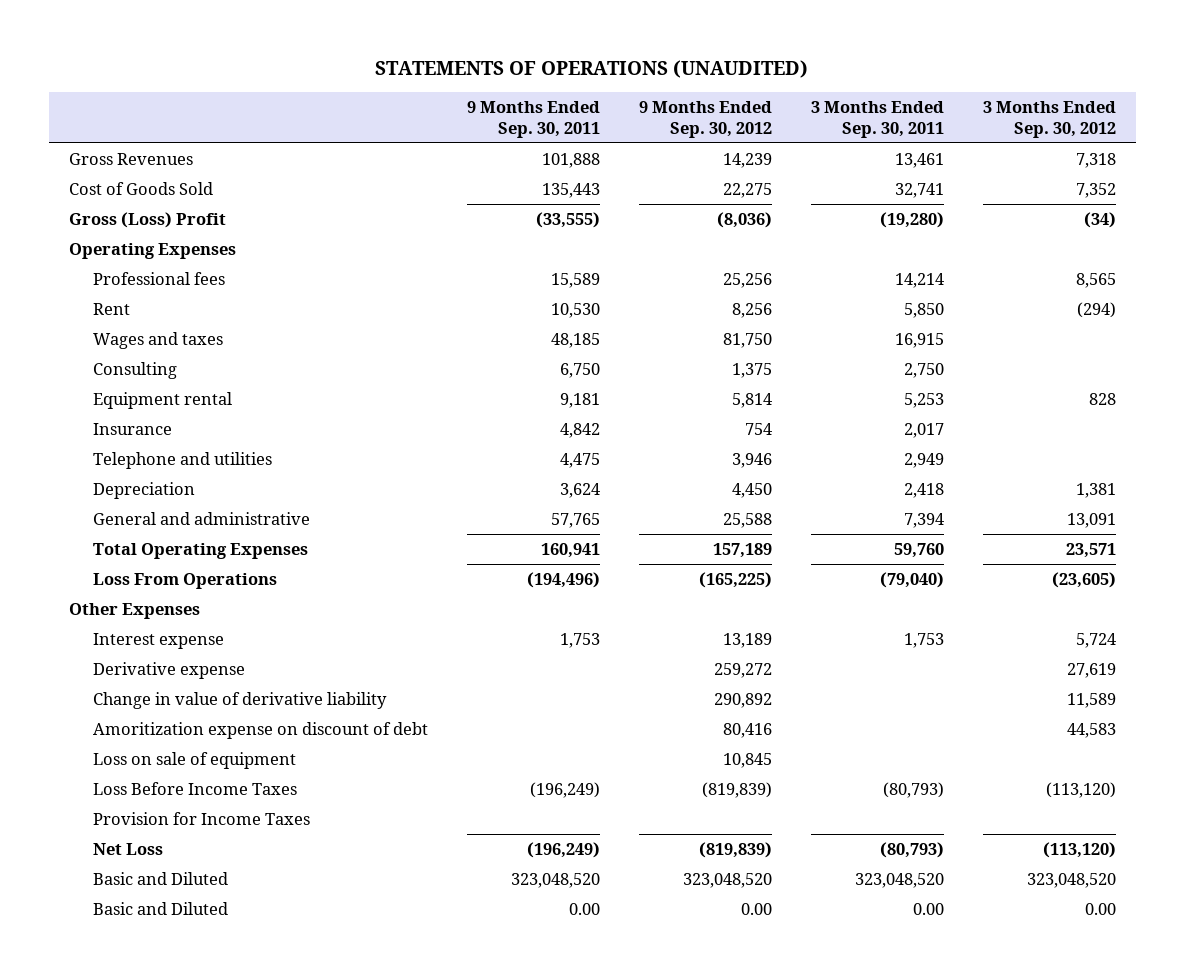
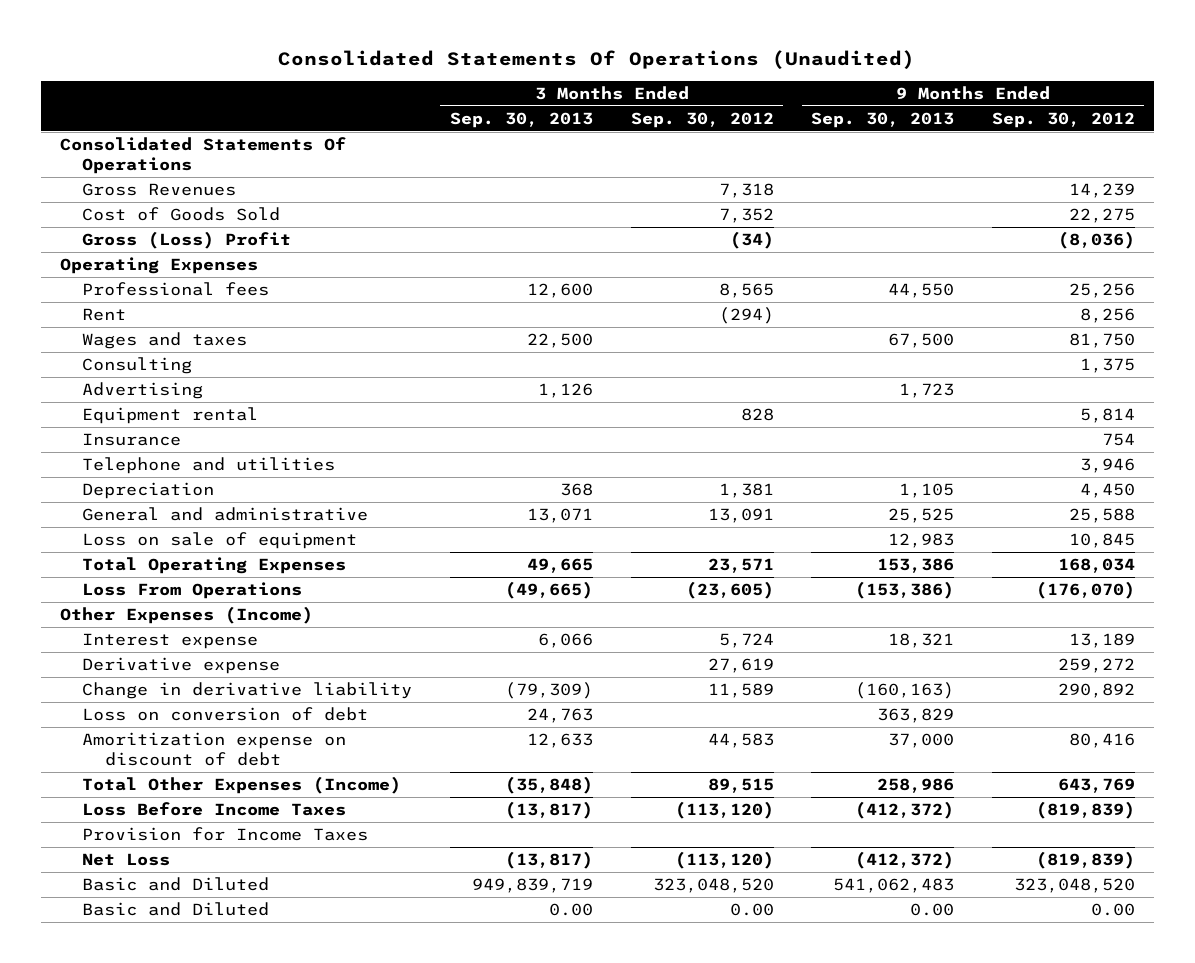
[375,60,809,79] STATEMENTS OF OPERATIONS (UNAUDITED) -> [278,50,916,70] Consolidated Statements Of Operations (Unaudited)
[466,100,600,138] 9 Months Ended Sep. 30, 2011 -> none
[811,100,945,138] 3 Months Ended Sep. 30, 2011 -> none
none -> [449,111,593,128] Sep. 30, 2013
none -> [811,111,955,128] Sep. 30, 2013
none -> [59,137,346,174] Consolidated Statements Of Operations
none -> [82,382,204,400] Advertising
[92,751,296,769] Loss on sale of equipment -> [82,532,358,550] Loss on sale of equipment
[712,542,772,558] 157,189 -> [1057,558,1135,574] 168,034
[698,571,772,588] (165,225) -> [1035,581,1135,600] (176,070)
[68,602,200,619] Other Expenses -> [59,606,313,625] Other Expenses (Income)
[92,691,387,709] Change in value of derivative liability -> [82,682,413,700] Change in derivative liability
none -> [82,707,369,722] Loss on conversion of debt
none -> [82,776,402,795] Total Other Expenses (Income)

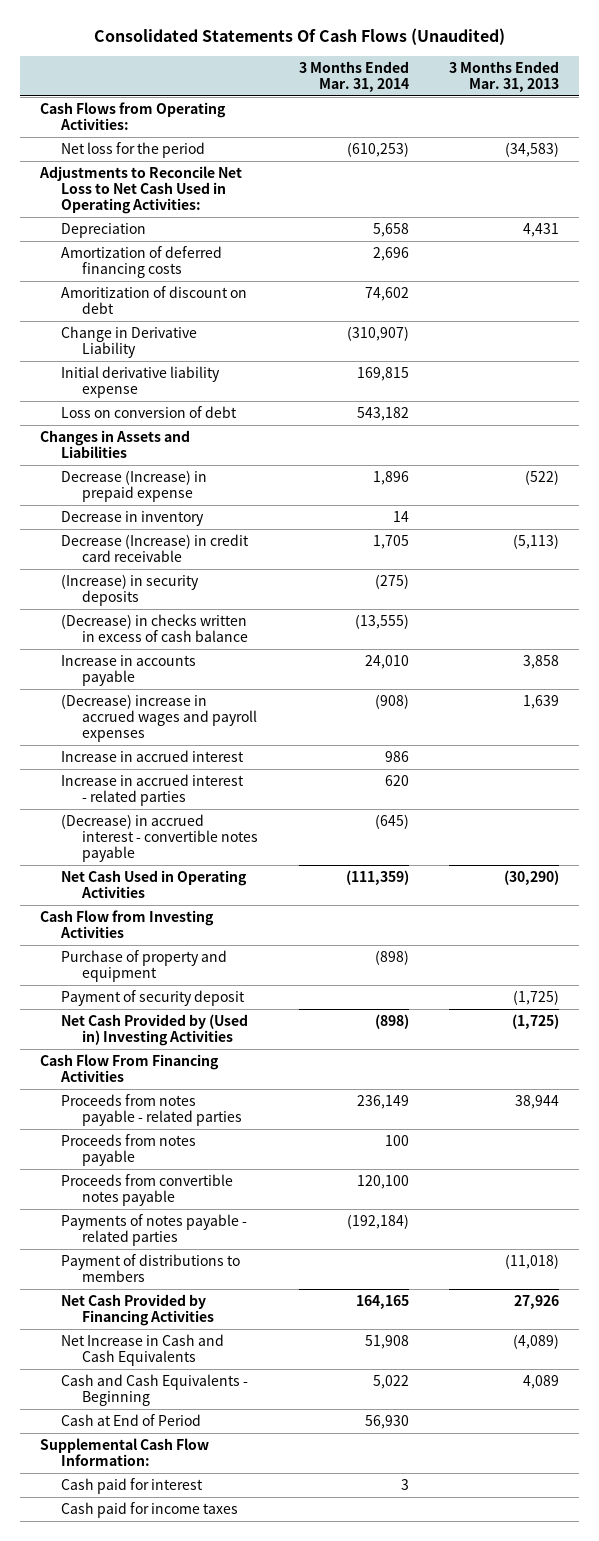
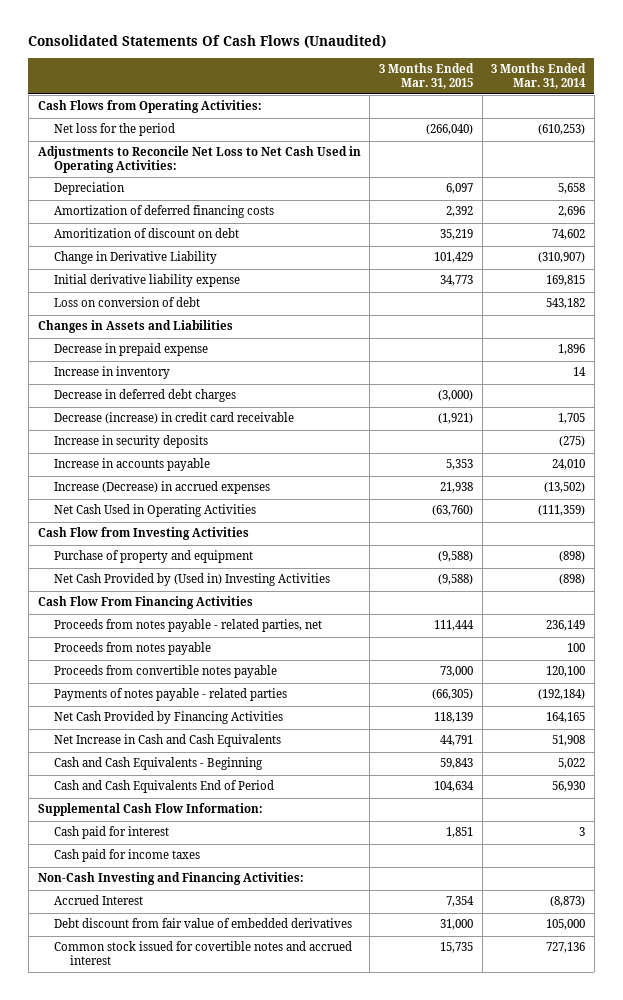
[448,60,559,92] 3 Months Ended Mar. 31, 2013 -> none
none -> [378,63,474,89] 3 Months Ended Mar. 31, 2015
[61,613,249,643] (Decrease) in checks written in excess of cash balance -> none
[61,469,208,503] Decrease (Increase) in prepaid expense -> [53,343,208,357] Decrease in prepaid expense
[61,510,205,526] Decrease in inventory -> [53,366,170,380] Increase in inventory
none -> [53,389,236,403] Decrease in deferred debt charges
[61,533,250,563] Decrease (Increase) in credit card receivable -> [53,412,294,425] Decrease (increase) in credit card receivable
[61,573,200,607] (Increase) in security deposits -> [53,435,208,449] Increase in security deposits
[61,749,245,762] Increase in accrued interest -> none
[61,773,245,807] Increase in accrued interest - related parties -> none
[61,813,259,863] (Decrease) in accrued interest - convertible notes payable -> none
[61,693,258,743] (Decrease) increase in accrued wages and payroll expenses -> [53,481,270,495] Increase (Decrease) in accrued expenses
[374,693,409,709] (908) -> [544,482,586,494] (13,502)
[61,989,246,1006] Payment of security deposit -> none
[61,1093,243,1127] Proceeds from notes payable - related parties -> [53,619,322,633] Proceeds from notes payable - related parties, net
[61,1253,241,1283] Payment of distributions to members -> none
[61,1413,202,1426] Cash at End of Period -> [53,780,274,794] Cash and Cash Equivalents End of Period
none -> [37,872,304,886] Non-Cash Investing and Financing Activities:
none -> [53,895,143,906] Accrued Interest
none -> [53,918,352,929] Debt discount from fair value of embedded derivatives
none -> [53,941,352,965] Common stock issued for covertible notes and accrued interest

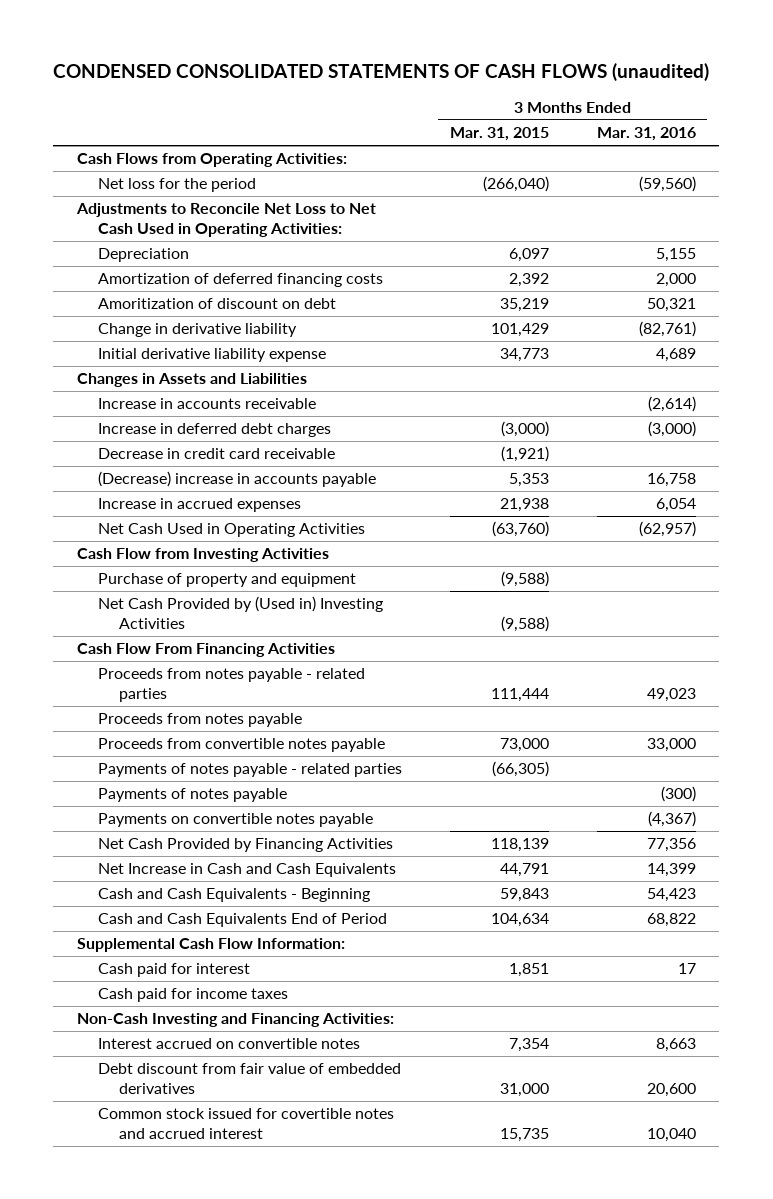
[28,35,387,49] Consolidated Statements Of Cash Flows (Unaudited) -> [53,63,710,82] CONDENSED CONSOLIDATED STATEMENTS OF CASH FLOWS (unaudited)
[491,63,587,89] 3 Months Ended Mar. 31, 2014 -> none
none -> [596,127,696,142] Mar. 31, 2016
[53,251,217,265] Change in Derivative Liability -> [98,323,298,338] Change in derivative liability
[53,297,200,308] Loss on conversion of debt -> none
[53,343,208,357] Decrease in prepaid expense -> none
[53,366,170,380] Increase in inventory -> none
[53,435,208,449] Increase in security deposits -> none
none -> [98,398,317,410] Increase in accounts receivable
[53,389,236,403] Decrease in deferred debt charges -> [98,423,332,438] Increase in deferred debt charges
[53,412,294,425] Decrease (increase) in credit card receivable -> [98,448,336,460] Decrease in credit card receivable
[53,458,210,472] Increase in accounts payable -> [98,471,377,488] (Decrease) increase in accounts payable
[53,481,270,495] Increase (Decrease) in accrued expenses -> [98,498,302,513] Increase in accrued expenses
[53,619,322,633] Proceeds from notes payable - related parties, net -> [98,668,366,703] Proceeds from notes payable - related parties
none -> [98,788,288,803] Payments of notes payable
none -> [98,813,374,828] Payments on convertible notes payable
[53,895,143,906] Accrued Interest -> [98,1038,361,1050] Interest accrued on convertible notes

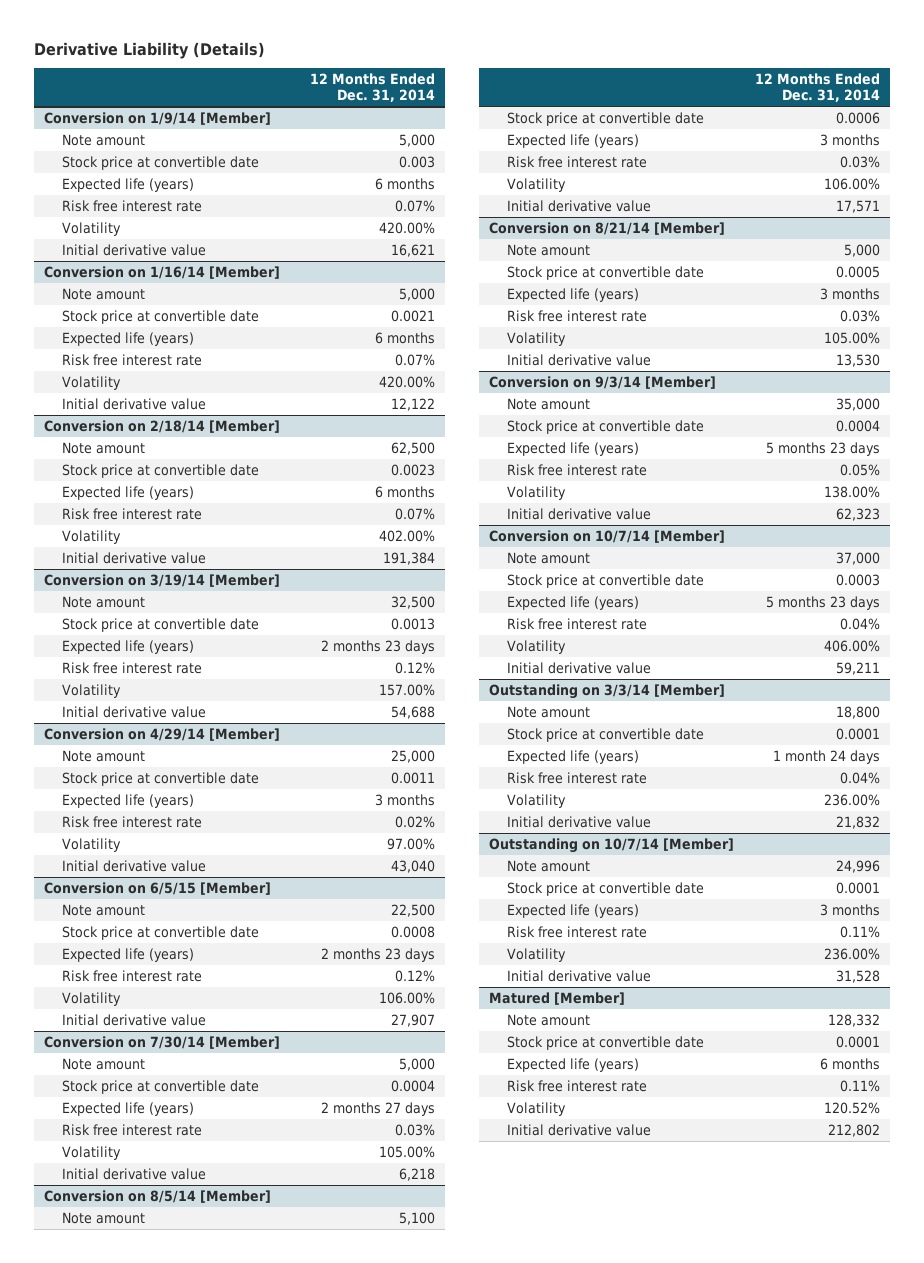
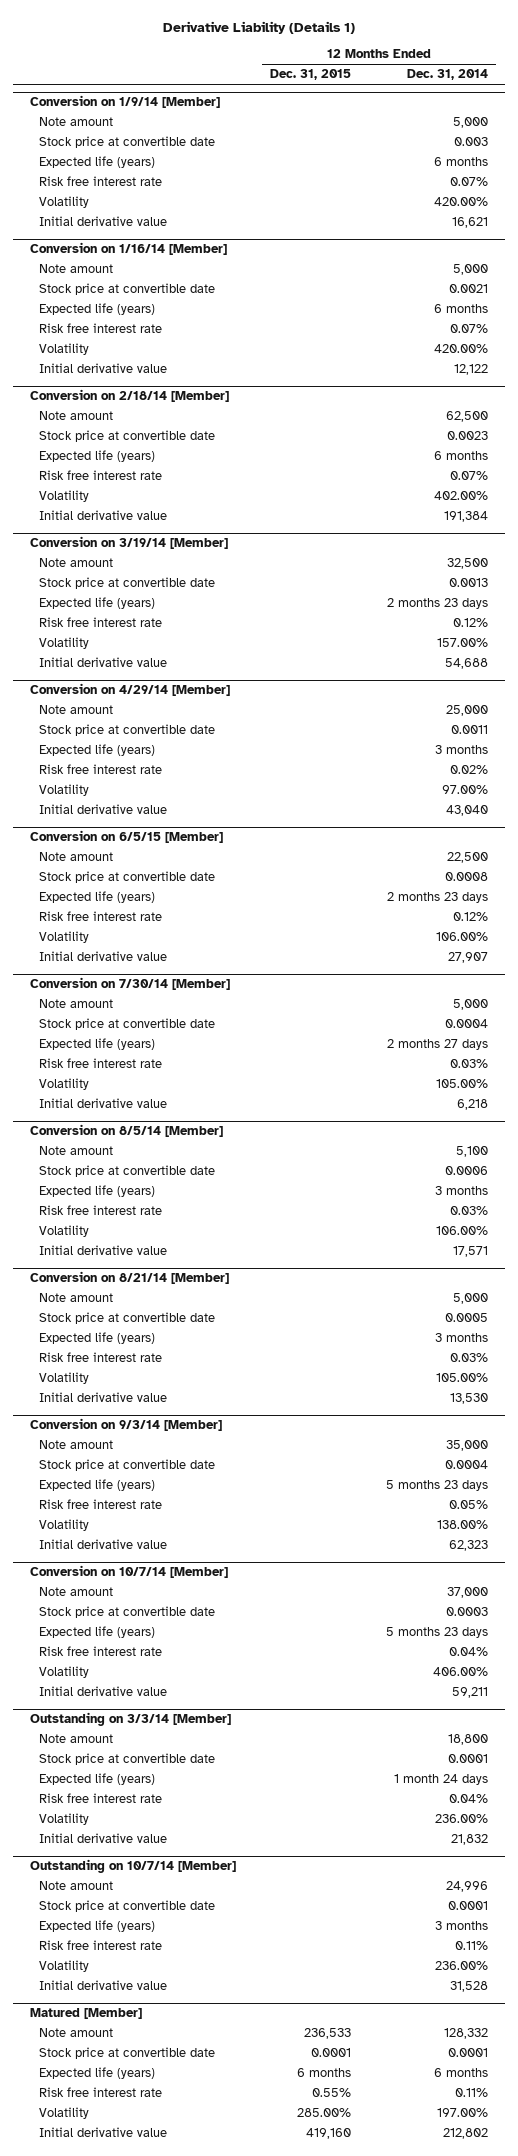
[34,41,266,59] Derivative Liability (Details) -> [162,20,355,34] Derivative Liability (Details 1)
none -> [270,69,352,81] Dec. 31, 2015
[823,1101,880,1114] 120.52% -> [436,2108,488,2118] 197.00%

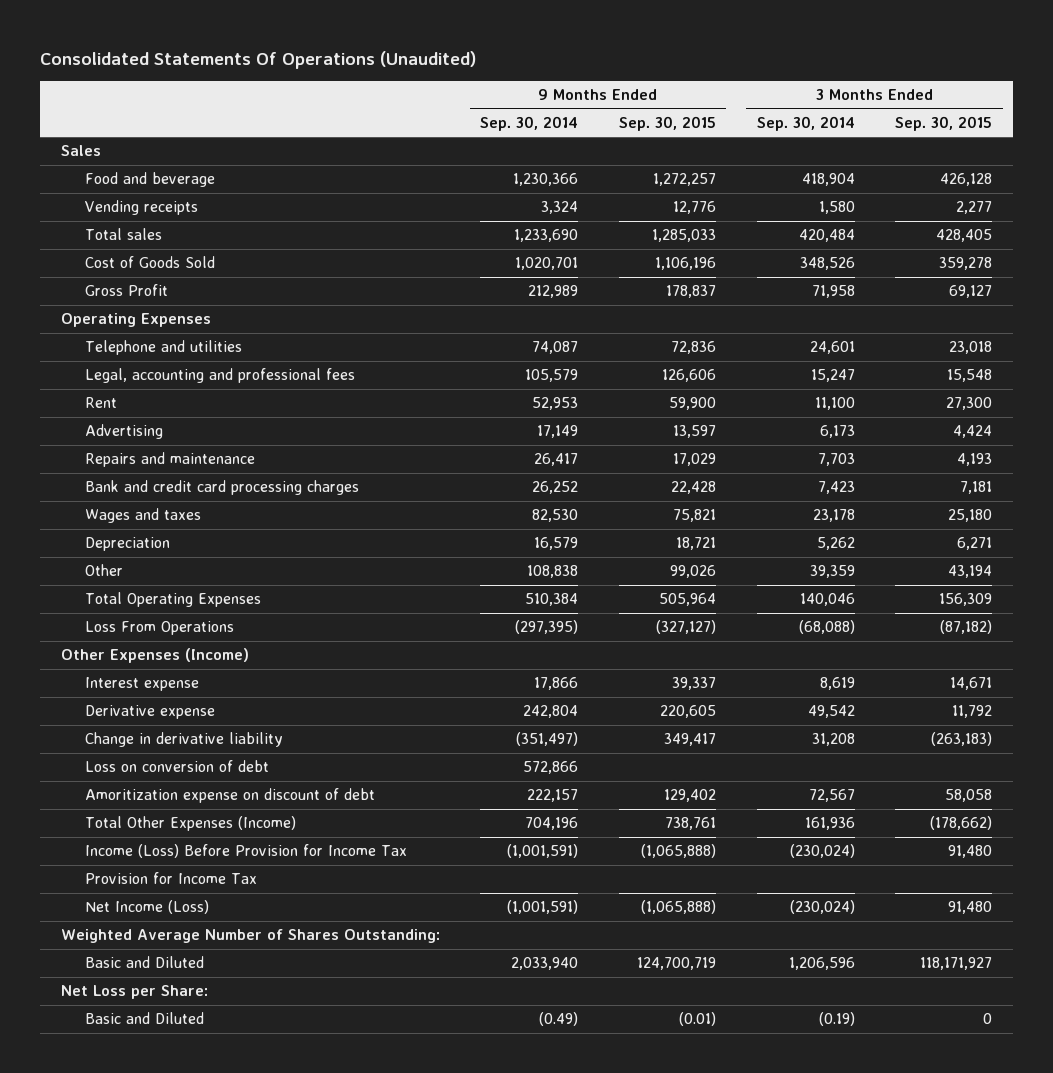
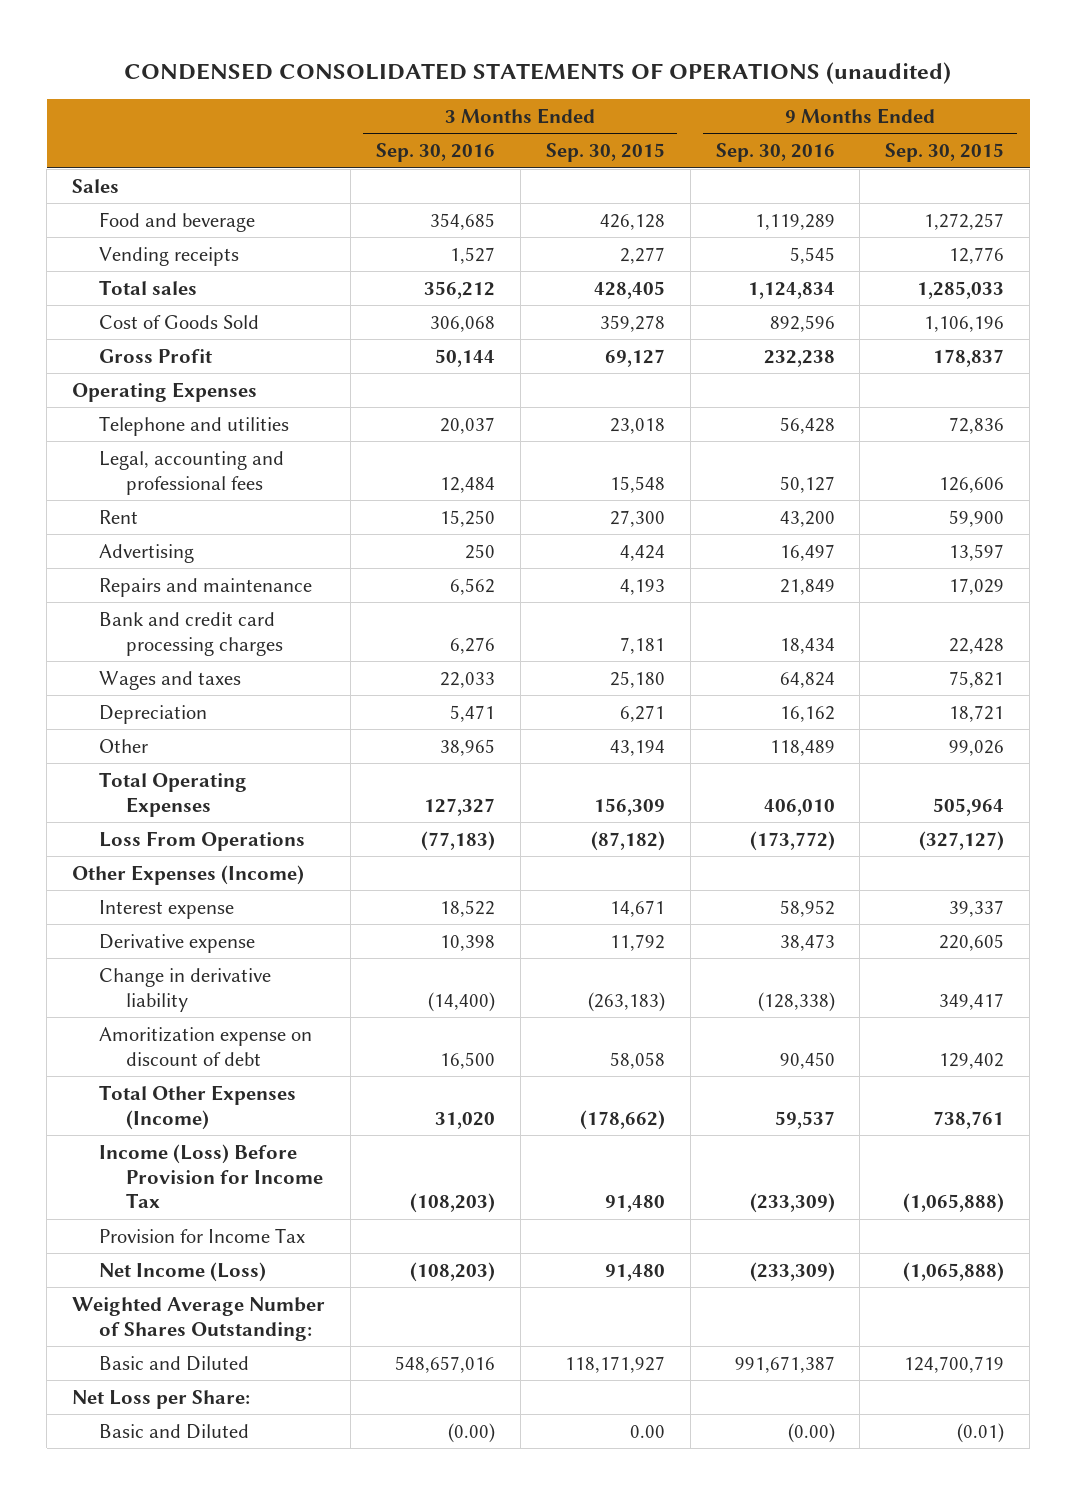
[40,50,477,69] Consolidated Statements Of Operations (Unaudited) -> [124,61,952,84] CONDENSED CONSOLIDATED STATEMENTS OF OPERATIONS (unaudited)
[480,115,579,131] Sep. 30, 2014 -> none
[756,115,855,131] Sep. 30, 2014 -> none
none -> [375,143,495,163] Sep. 30, 2016
none -> [715,143,835,163] Sep. 30, 2016
[84,760,269,773] Loss on conversion of debt -> none
[983,1013,993,1025] 0 -> [629,1424,665,1438] 0.00

